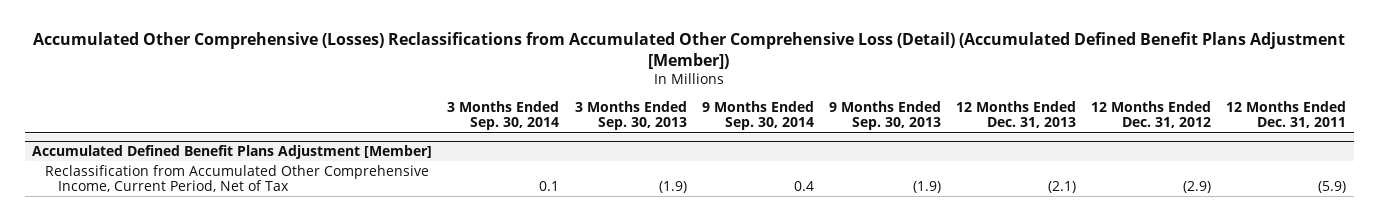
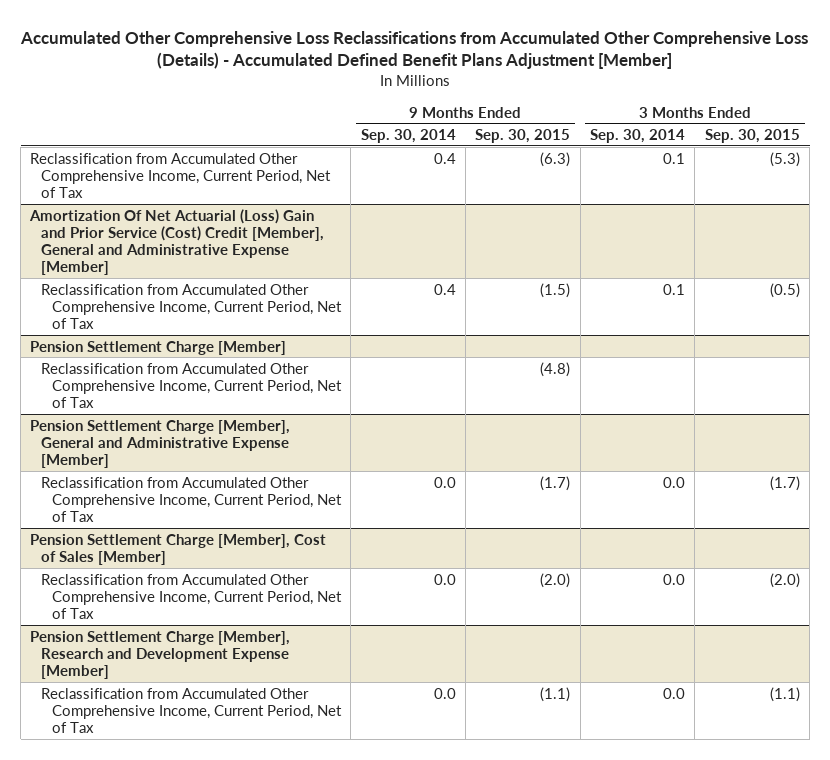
[33,32,1346,70] Accumulated Other Comprehensive (Losses) Reclassifications from Accumulated Other Comprehensive Loss (Detail) (Accumulated Defined Benefit Plans Adjustment [Member]) -> [20,30,809,70] Accumulated Other Comprehensive Loss Reclassifications from Accumulated Other Comprehensive Loss (Details) - Accumulated Defined Benefit Plans Adjustment [Member]
[574,100,687,131] 3 Months Ended Sep. 30, 2013 -> none
[828,100,941,131] 9 Months Ended Sep. 30, 2013 -> none
[956,100,1077,129] 12 Months Ended Dec. 31, 2013 -> none
[1091,100,1212,129] 12 Months Ended Dec. 31, 2012 -> none
[1226,100,1347,129] 12 Months Ended Dec. 31, 2011 -> none
none -> [475,129,571,144] Sep. 30, 2015
none -> [704,129,800,144] Sep. 30, 2015
[32,145,433,160] Accumulated Defined Benefit Plans Adjustment [Member] -> none
none -> [29,208,325,276] Amortization Of Net Actuarial (Loss) Gain and Prior Service (Cost) Credit [Member], General and Administrative Expense [Member]
none -> [41,283,342,329] Reclassification from Accumulated Other Comprehensive Income, Current Period, Net of Tax
none -> [30,340,287,355] Pension Settlement Charge [Member]
none -> [41,362,342,408] Reclassification from Accumulated Other Comprehensive Income, Current Period, Net of Tax
none -> [30,419,291,468] Pension Settlement Charge [Member], General and Administrative Expense [Member]
none -> [41,476,342,522] Reclassification from Accumulated Other Comprehensive Income, Current Period, Net of Tax
none -> [30,533,327,565] Pension Settlement Charge [Member], Cost of Sales [Member]
none -> [41,573,342,619] Reclassification from Accumulated Other Comprehensive Income, Current Period, Net of Tax
none -> [30,630,291,679] Pension Settlement Charge [Member], Research and Development Expense [Member]
none -> [41,687,342,733] Reclassification from Accumulated Other Comprehensive Income, Current Period, Net of Tax

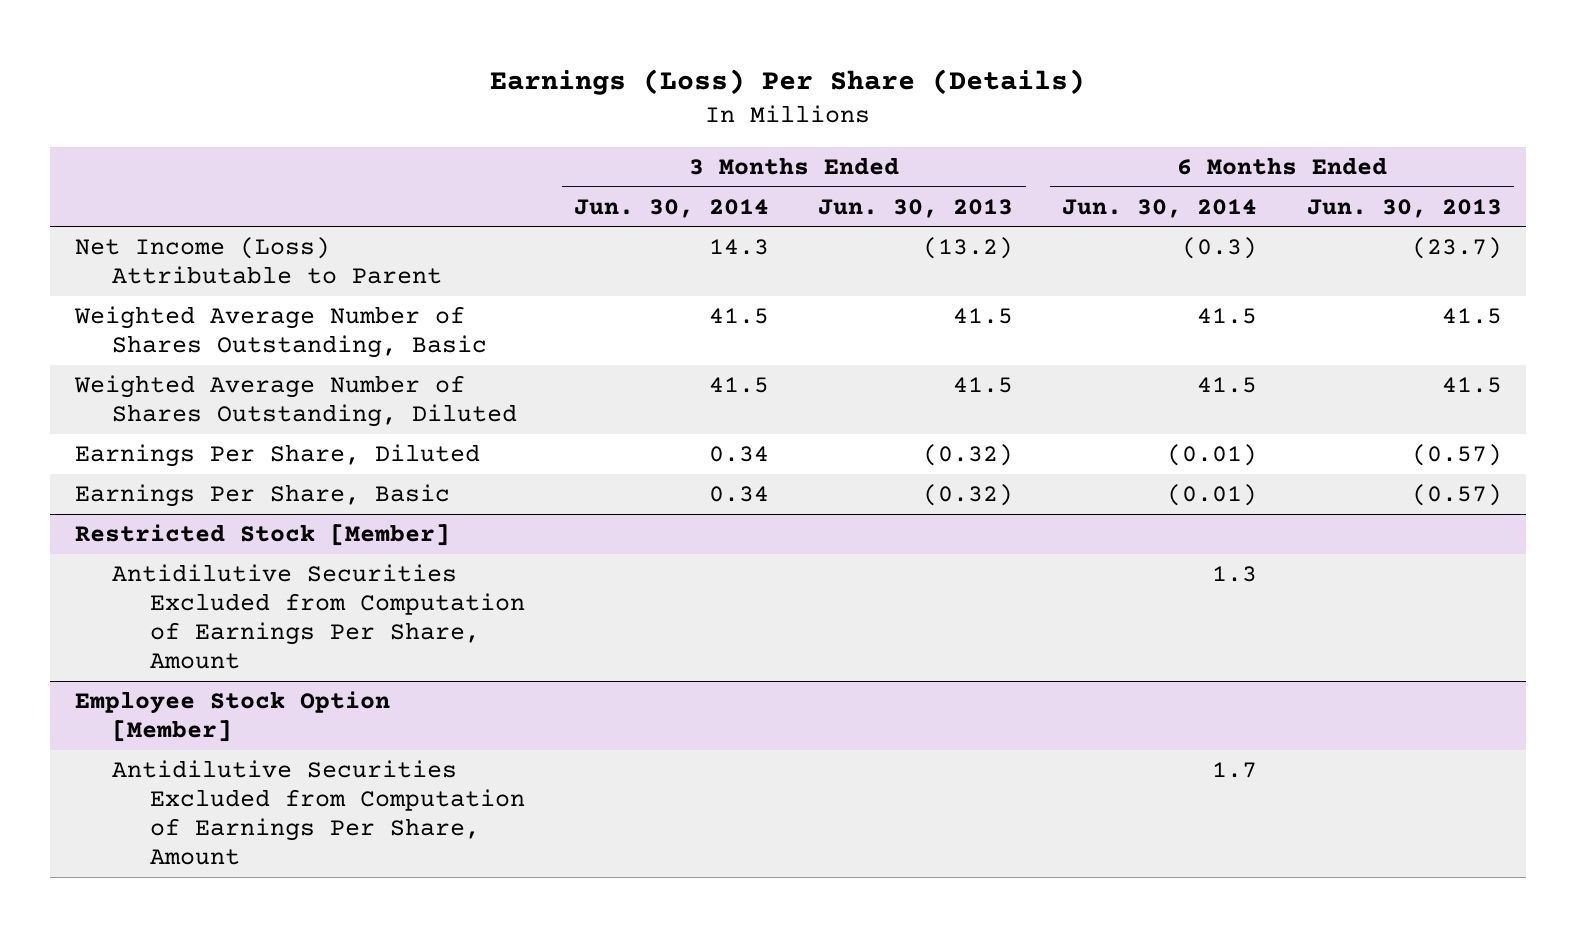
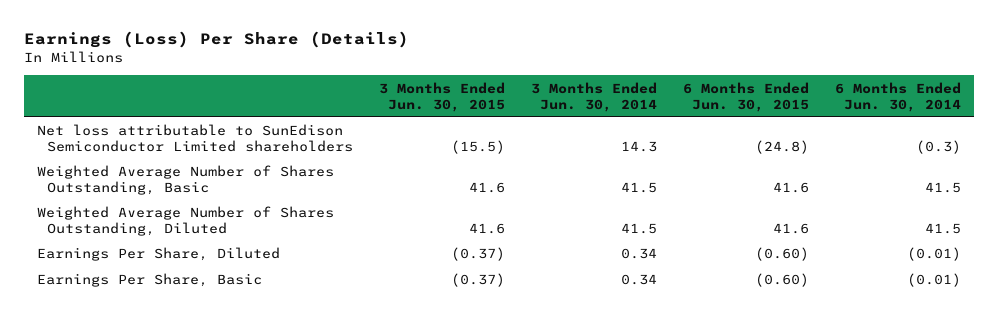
[818,198,1014,218] Jun. 30, 2013 -> none
[1306,198,1502,218] Jun. 30, 2013 -> none
none -> [379,81,506,112] 3 Months Ended Jun. 30, 2015
none -> [682,81,809,112] 6 Months Ended Jun. 30, 2015
[74,237,443,285] Net Income (Loss) Attributable to Parent -> [36,124,354,153] Net loss attributable to SunEdison Semiconductor Limited shareholders
[74,524,450,547] Restricted Stock [Member] -> none
[112,564,526,670] Antidilutive Securities Excluded from Computation of Earnings Per Share, Amount -> none
[74,691,390,743] Employee Stock Option [Member] -> none
[112,760,526,866] Antidilutive Securities Excluded from Computation of Earnings Per Share, Amount -> none

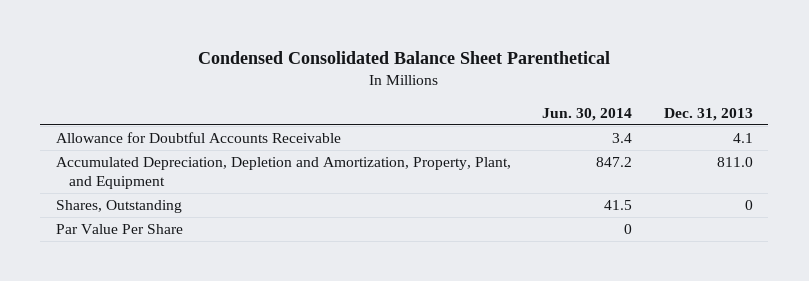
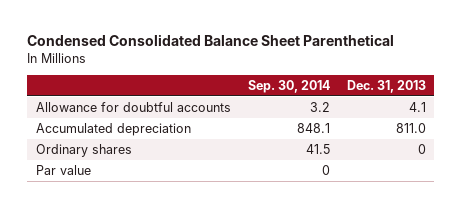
[542,107,633,121] Jun. 30, 2014 -> none
none -> [247,79,330,93] Sep. 30, 2014
[55,132,341,144] Allowance for Doubtful Accounts Receivable -> [35,101,231,112] Allowance for doubtful accounts
[55,157,511,190] Accumulated Depreciation, Depletion and Amortization, Property, Plant, and Equipment -> [35,122,191,136] Accumulated depreciation
[55,200,182,214] Shares, Outstanding -> [35,143,132,157] Ordinary shares
[55,224,183,235] Par Value Per Share -> [35,164,91,175] Par value

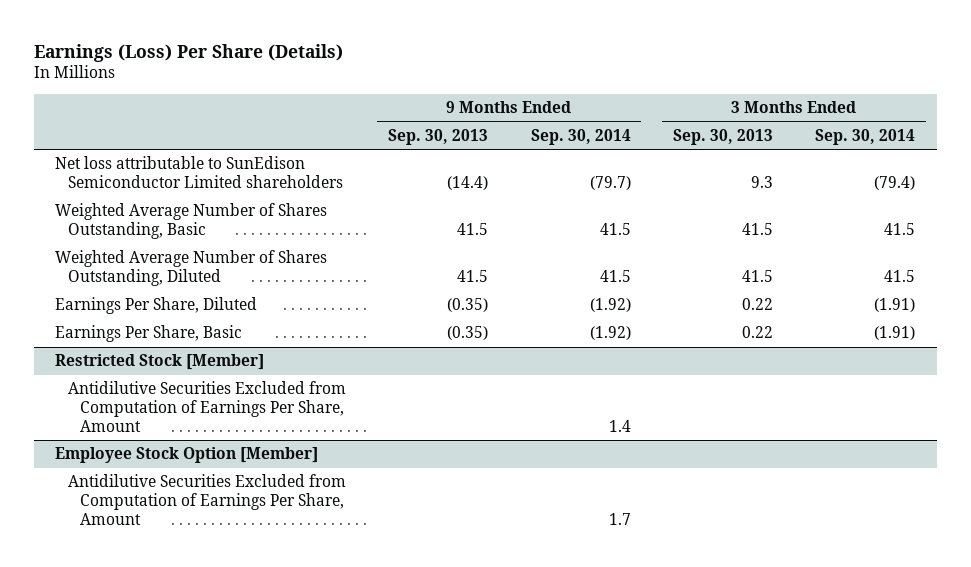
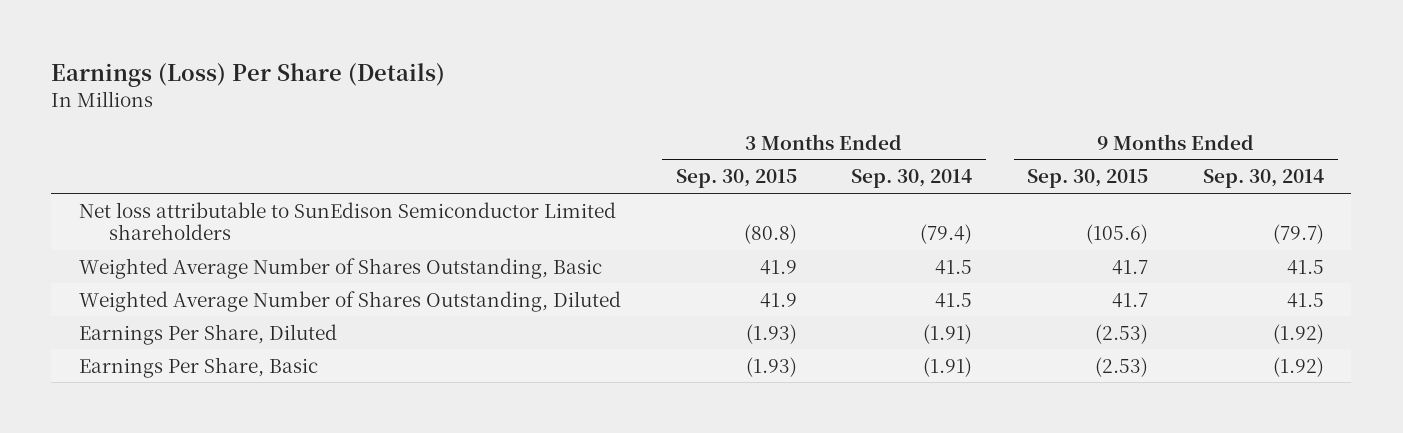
[388,129,489,146] Sep. 30, 2013 -> none
[672,129,773,146] Sep. 30, 2013 -> none
none -> [675,169,797,189] Sep. 30, 2015
none -> [1027,169,1149,189] Sep. 30, 2015
[55,354,265,371] Restricted Stock [Member] -> none
[67,381,346,432] Antidilutive Securities Excluded from Computation of Earnings Per Share, Amount -> none
[55,447,319,464] Employee Stock Option [Member] -> none
[67,474,346,525] Antidilutive Securities Excluded from Computation of Earnings Per Share, Amount -> none

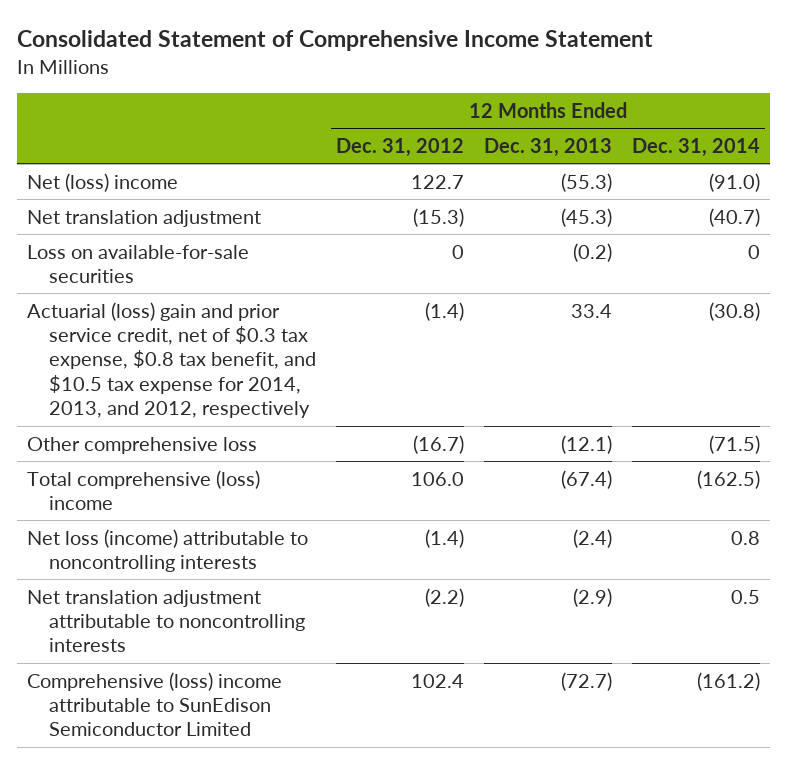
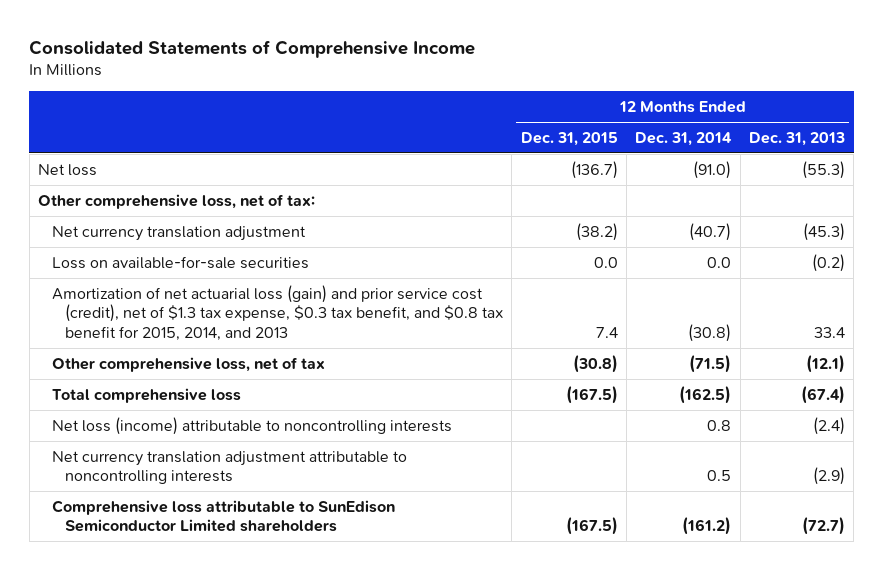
[17,30,654,52] Consolidated Statement of Comprehensive Income Statement -> [29,39,476,58] Consolidated Statements of Comprehensive Income
[335,137,464,157] Dec. 31, 2012 -> none
none -> [520,131,618,146] Dec. 31, 2015
[27,172,179,192] Net (loss) income -> [37,163,97,176] Net loss
none -> [37,193,315,209] Other comprehensive loss, net of tax:
[27,209,262,227] Net translation adjustment -> [51,225,306,241] Net currency translation adjustment
[747,244,760,259] 0 -> [707,256,732,268] 0.0
[27,301,316,419] Actuarial (loss) gain and prior service credit, net of $0.3 tax expense, $0.8 tax benefit, and $10.5 tax expense for 2014, 2013, and 2012, respectively -> [51,284,504,342] Amortization of net actuarial loss (gain) and prior service cost (credit), net of $1.3 tax expense, $0.3 tax benefit, and $0.8 tax benefit for 2015, 2014, and 2013
[27,436,258,454] Other comprehensive loss -> [51,356,325,372] Other comprehensive loss, net of tax
[27,469,261,510] Total comprehensive (loss) income -> [51,387,241,403] Total comprehensive loss
[27,589,305,653] Net translation adjustment attributable to noncontrolling interests -> [51,450,407,485] Net currency translation adjustment attributable to noncontrolling interests
[27,671,283,737] Comprehensive (loss) income attributable to SunEdison Semiconductor Limited -> [51,499,395,533] Comprehensive loss attributable to SunEdison Semiconductor Limited shareholders

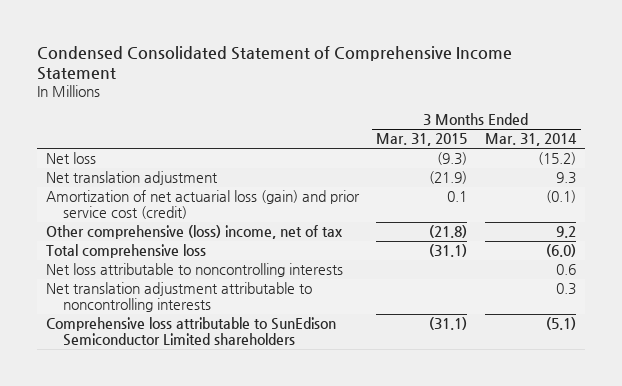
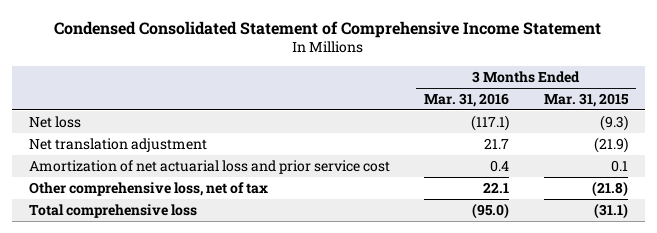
[485,133,578,147] Mar. 31, 2014 -> none
none -> [424,93,510,108] Mar. 31, 2016
[45,190,360,219] Amortization of net actuarial loss (gain) and prior service cost (credit) -> [29,159,391,174] Amortization of net actuarial loss and prior service cost
[45,225,343,240] Other comprehensive (loss) income, net of tax -> [29,181,269,196] Other comprehensive loss, net of tax
[45,263,343,278] Net loss attributable to noncontrolling interests -> none
[45,282,312,312] Net translation adjustment attributable to noncontrolling interests -> none
[45,317,336,346] Comprehensive loss attributable to SunEdison Semiconductor Limited shareholders -> none

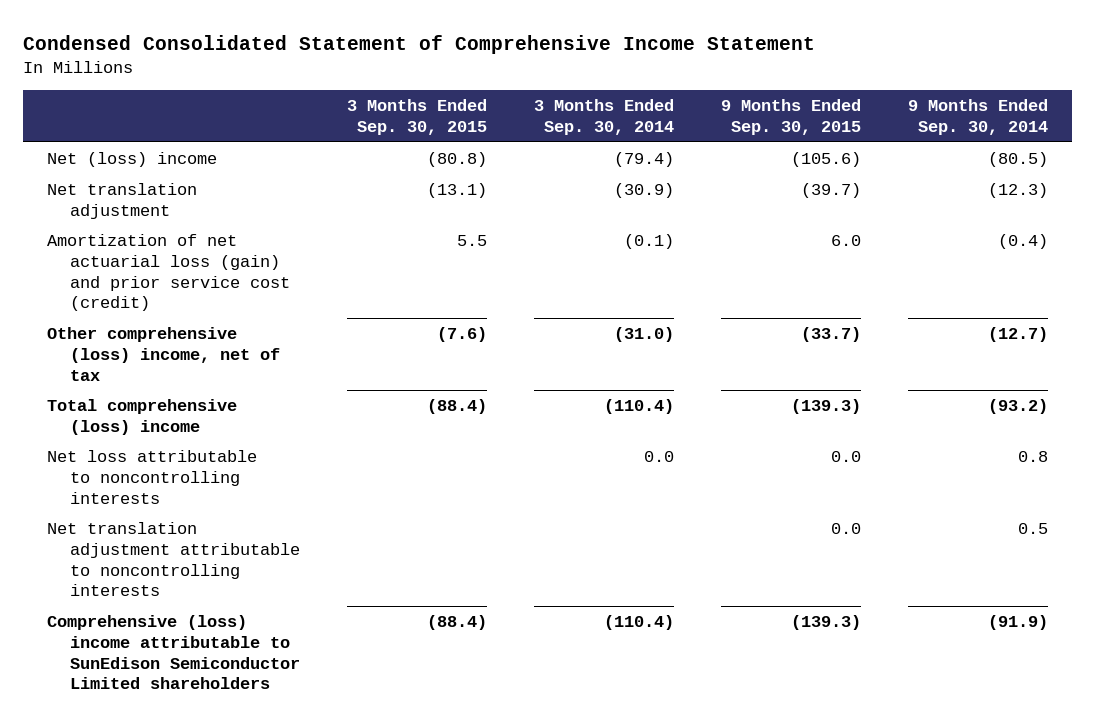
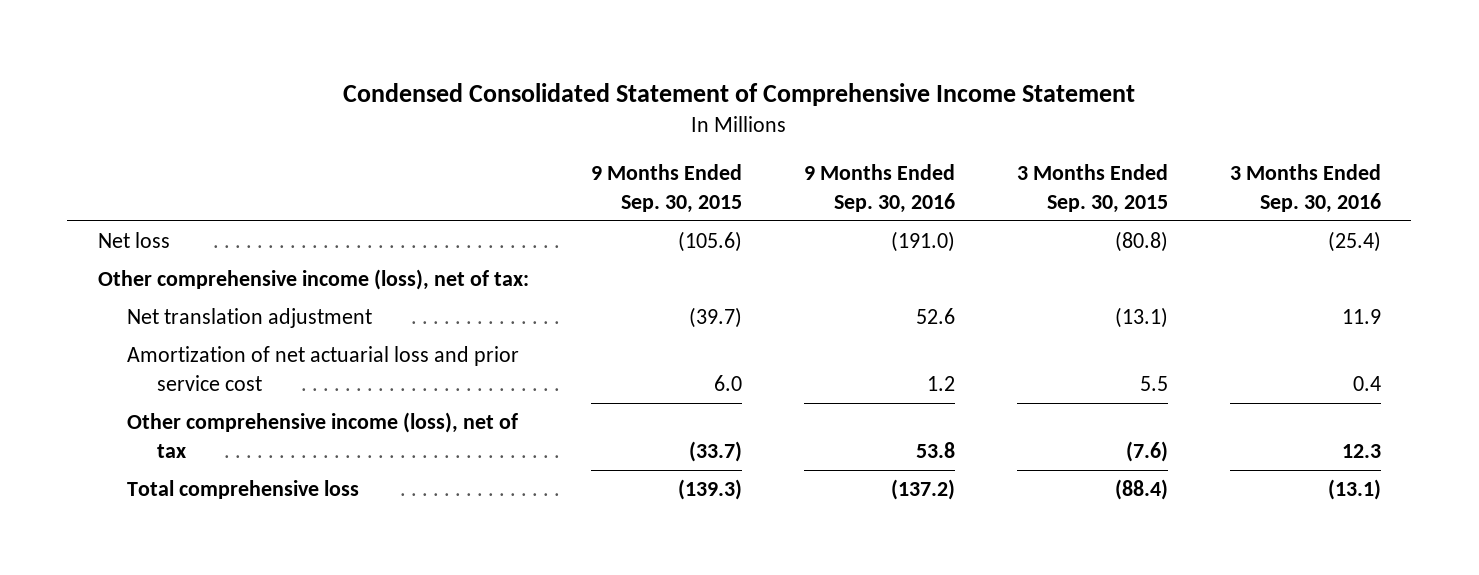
[534,99,675,135] 3 Months Ended Sep. 30, 2014 -> none
[908,99,1049,135] 9 Months Ended Sep. 30, 2014 -> none
none -> [803,164,955,213] 9 Months Ended Sep. 30, 2016
none -> [1229,164,1381,213] 3 Months Ended Sep. 30, 2016
[46,151,217,167] Net (loss) income -> [98,232,171,249] Net loss
none -> [98,269,530,291] Other comprehensive income (loss), net of tax:
[46,449,257,504] Net loss attributable to noncontrolling interests -> none
[46,521,301,597] Net translation adjustment attributable to noncontrolling interests -> none
[46,614,301,690] Comprehensive (loss) income attributable to SunEdison Semiconductor Limited shareholders -> none
[46,233,291,312] Amortization of net actuarial loss (gain) and prior service cost (credit) -> [127,346,520,391] Amortization of net actuarial loss and prior service cost
[46,326,281,381] Other comprehensive (loss) income, net of tax -> [127,412,519,458] Other comprehensive income (loss), net of tax
[46,398,237,435] Total comprehensive (loss) income -> [127,480,360,500] Total comprehensive loss

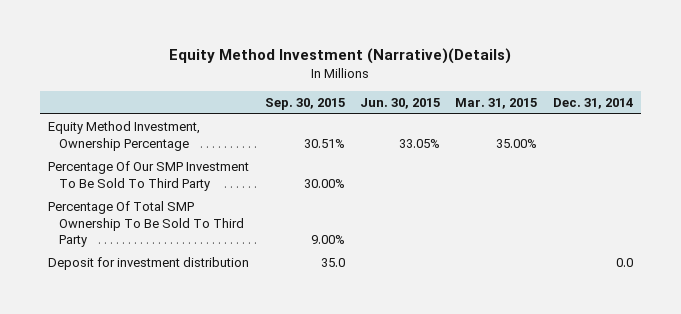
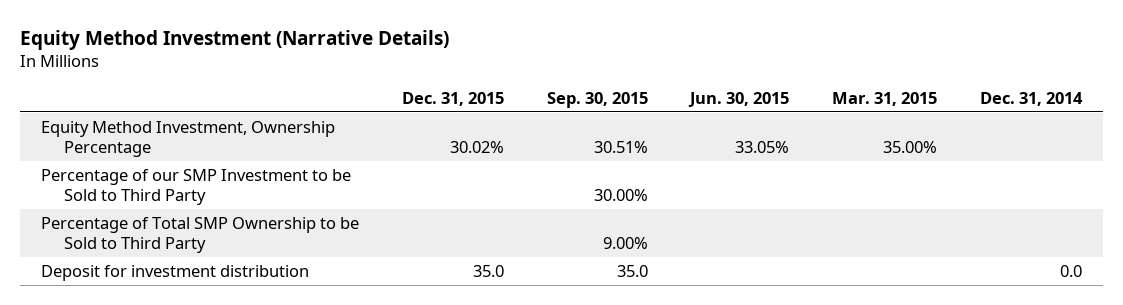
[169,48,512,65] Equity Method Investment (Narrative)(Details) -> [19,30,449,51] Equity Method Investment (Narrative Details)
none -> [401,91,504,106] Dec. 31, 2015
[48,161,250,191] Percentage Of Our SMP Investment To Be Sold To Third Party -> [40,168,351,206] Percentage of our SMP Investment to be Sold to Third Party
[48,201,245,247] Percentage Of Total SMP Ownership To Be Sold To Third Party -> [40,216,359,254] Percentage of Total SMP Ownership to be Sold to Third Party

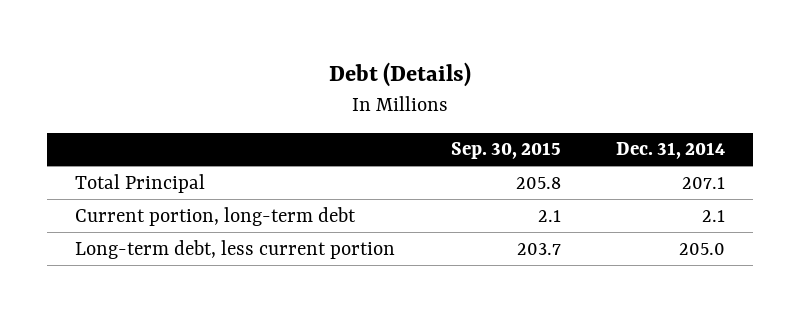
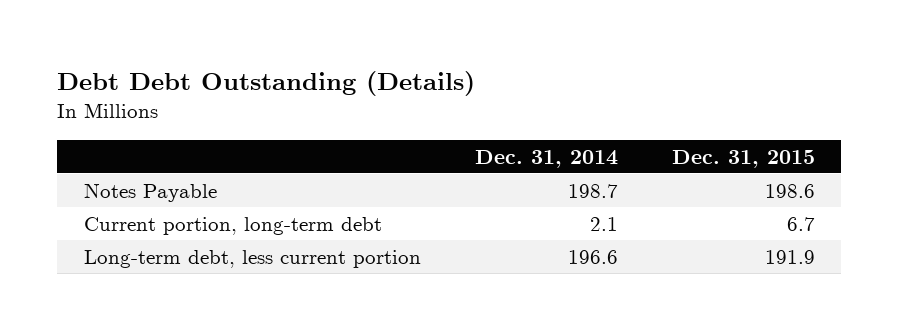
[329,61,472,87] Debt (Details) -> [56,70,475,96] Debt Debt Outstanding (Details)
[450,142,561,160] Sep. 30, 2015 -> none
none -> [671,149,815,168] Dec. 31, 2015
[74,173,205,193] Total Principal -> none
none -> [83,182,217,202] Notes Payable
[679,242,726,255] 205.0 -> [567,249,618,264] 196.6

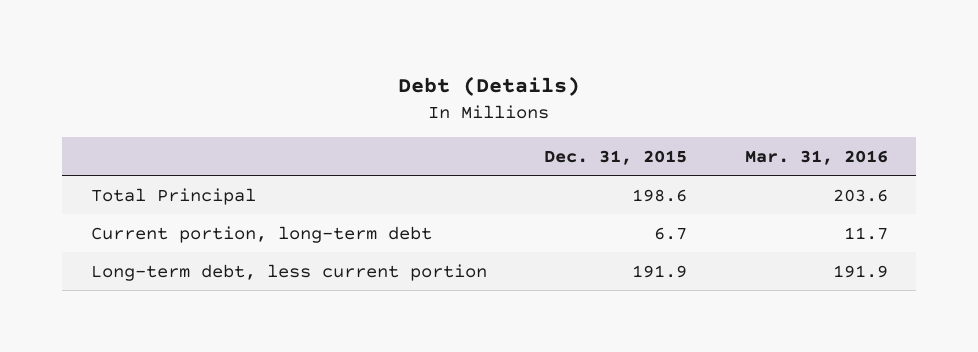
[56,70,475,96] Debt Debt Outstanding (Details) -> [398,75,581,96] Debt (Details)
[474,149,618,168] Dec. 31, 2014 -> none
none -> [744,149,888,165] Mar. 31, 2016
[83,182,217,202] Notes Payable -> [90,187,256,205] Total Principal

